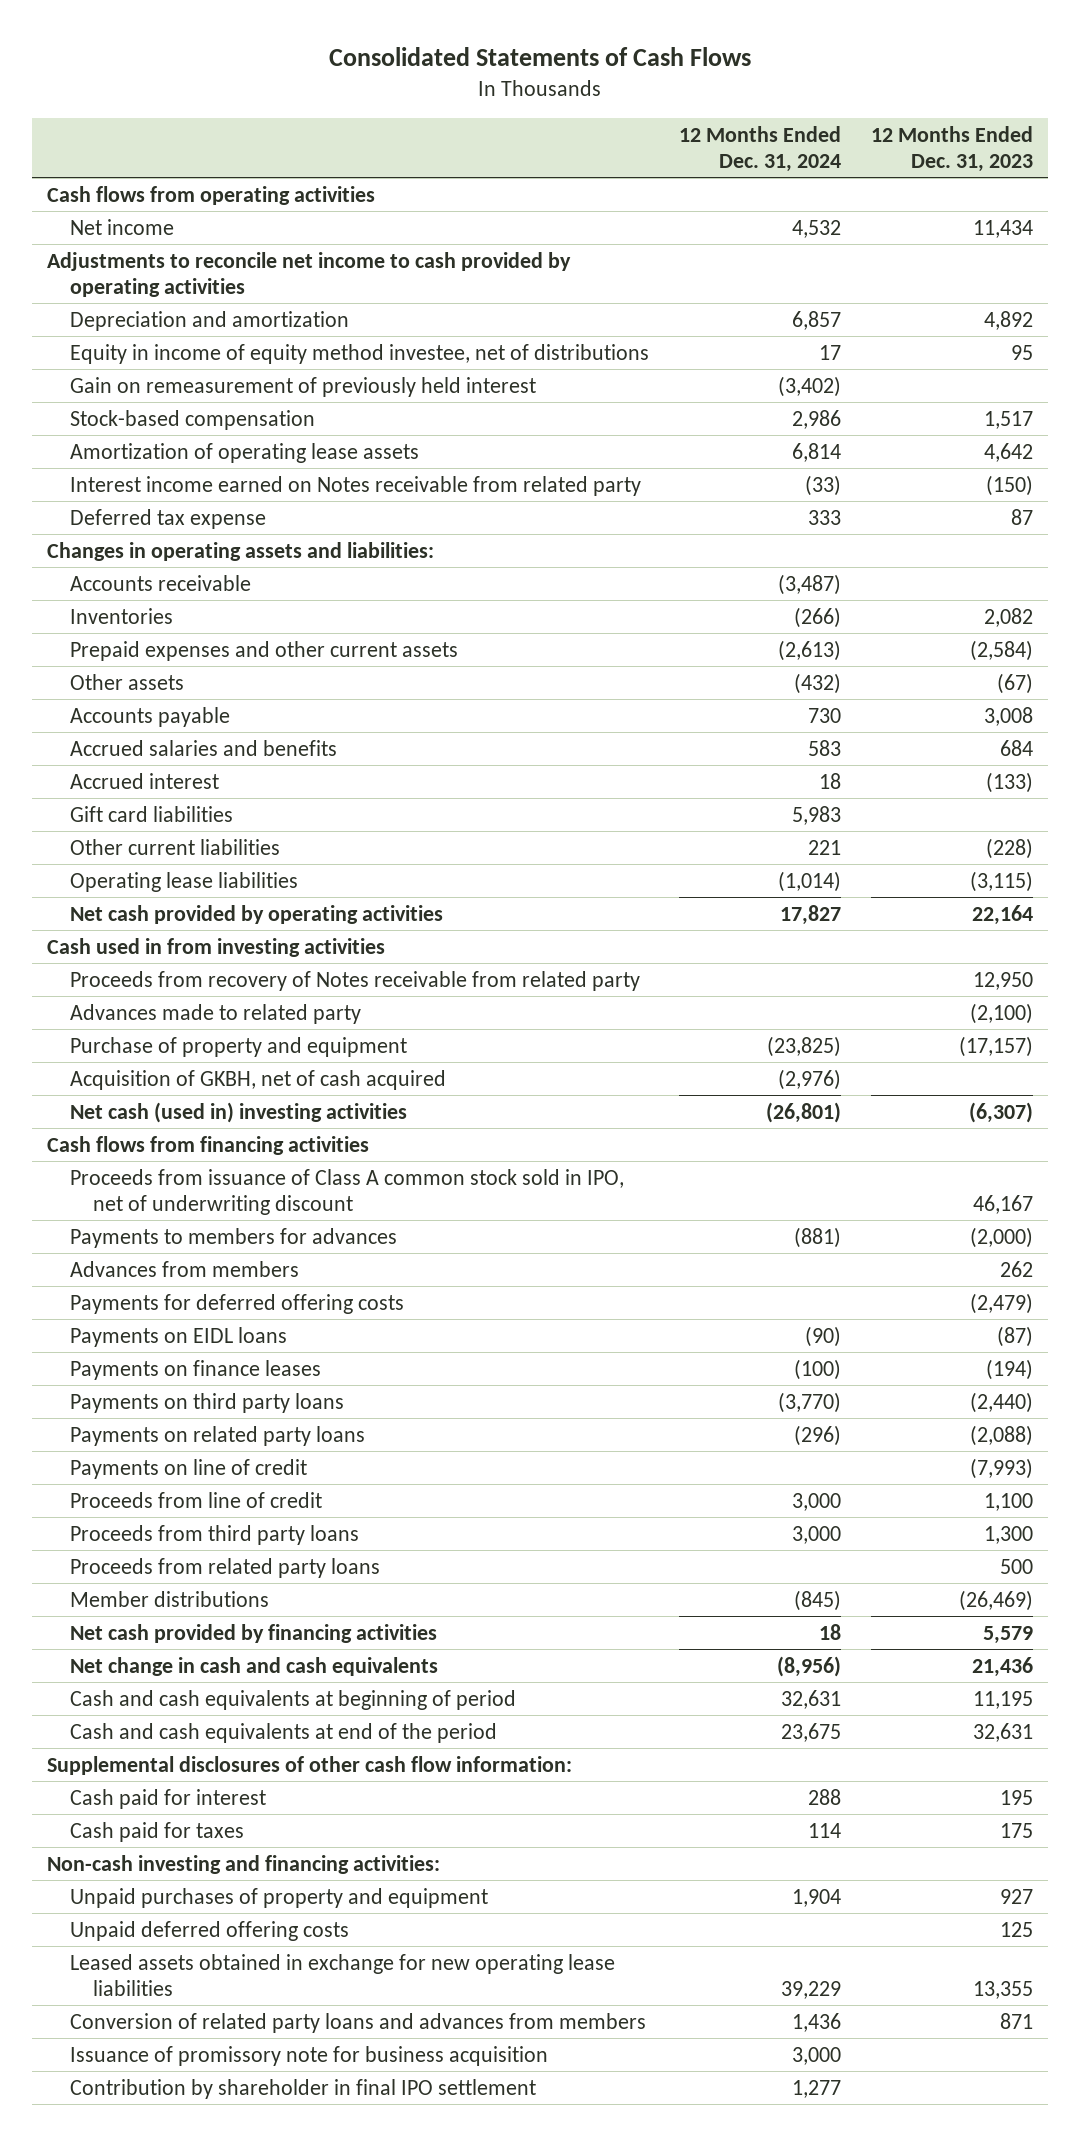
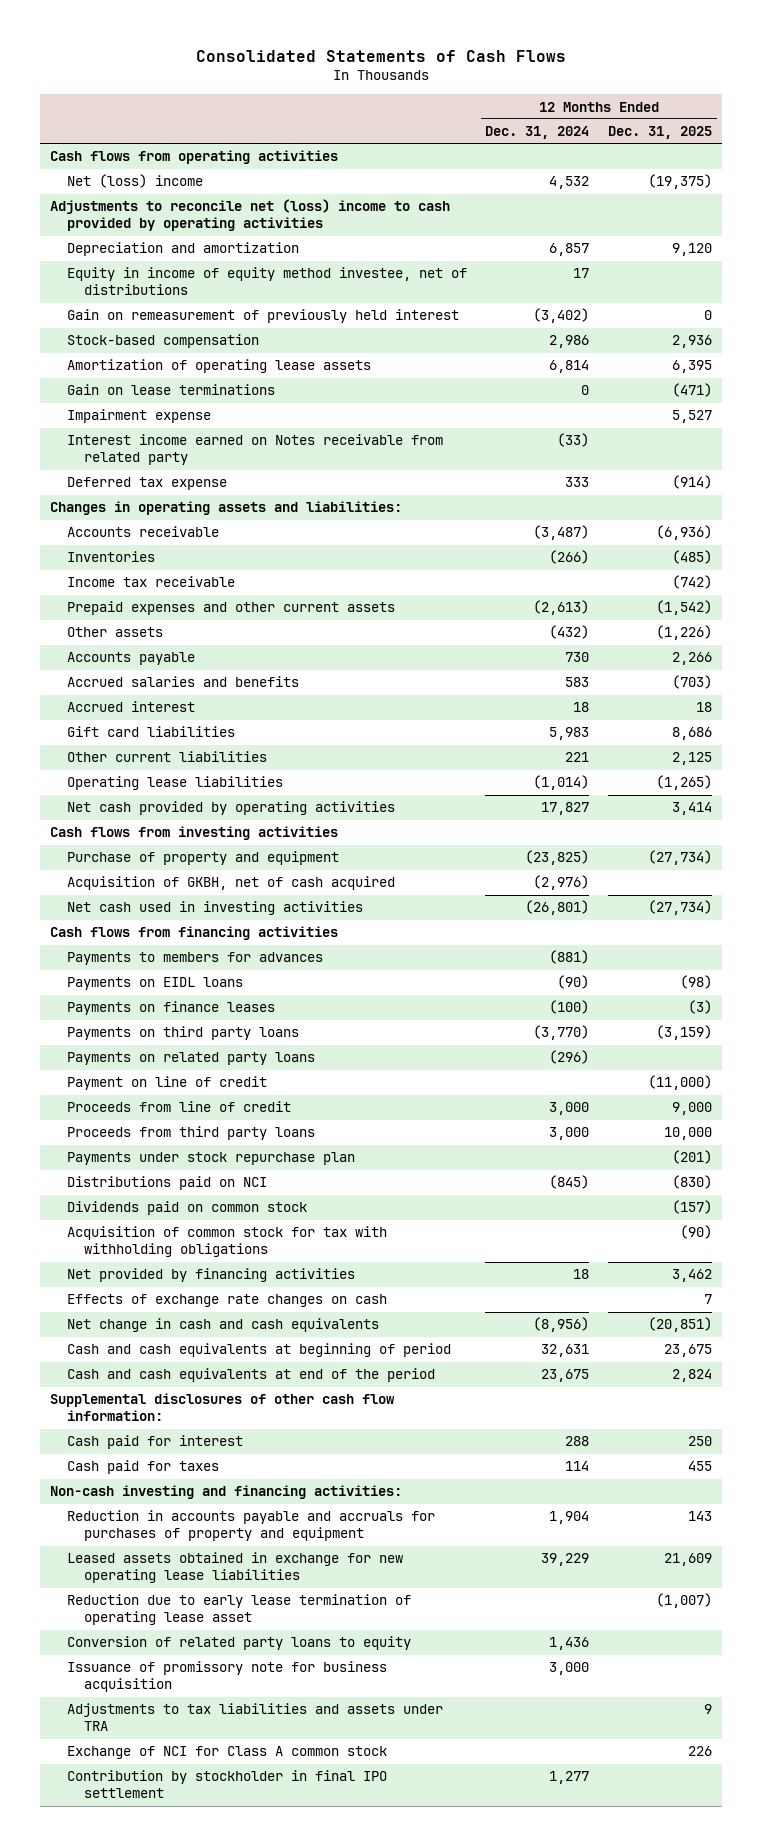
[871,125,1034,172] 12 Months Ended Dec. 31, 2023 -> none
none -> [608,126,713,140] Dec. 31, 2025
[70,218,175,235] Net income -> [66,174,203,189] Net (loss) income
[46,251,571,297] Adjustments to reconcile net income to cash provided by operating activities -> [49,199,450,232] Adjustments to reconcile net (loss) income to cash provided by operating activities
none -> [66,384,275,396] Gain on lease terminations
none -> [66,409,211,424] Impairment expense
none -> [66,576,235,588] Income tax receivable
[70,970,641,991] Proceeds from recovery of Notes receivable from related party -> none
[70,1003,362,1024] Advances made to related party -> none
[46,937,385,957] Cash used in from investing activities -> [49,826,338,841] Cash flows from investing activities
[70,1101,408,1123] Net cash (used in) investing activities -> [66,901,363,916] Net cash used in investing activities
[70,1168,625,1215] Proceeds from issuance of Class A common stock sold in IPO, net of underwriting discount -> none
[70,1260,300,1277] Advances from members -> none
[70,1293,405,1314] Payments for deferred offering costs -> none
[70,1458,308,1479] Payments on line of credit -> [66,1076,267,1091] Payment on line of credit
[70,1557,381,1578] Proceeds from related party loans -> none
none -> [66,1152,355,1166] Payments under stock repurchase plan
[70,1590,270,1607] Member distributions -> [66,1176,267,1191] Distributions paid on NCI
none -> [66,1201,307,1216] Dividends paid on common stock
none -> [66,1226,387,1258] Acquisition of common stock for tax with withholding obligations
[70,1623,438,1643] Net cash provided by financing activities -> [66,1268,355,1283] Net provided by financing activities
none -> [66,1294,387,1308] Effects of exchange rate changes on cash
[70,1920,350,1941] Unpaid deferred offering costs -> none
[70,1887,489,1908] Unpaid purchases of property and equipment -> [66,1510,435,1542] Reduction in accounts payable and accruals for purchases of property and equipment
none -> [66,1594,411,1626] Reduction due to early lease termination of operating lease asset
[70,2012,647,2033] Conversion of related party loans and advances from members -> [66,1636,411,1651] Conversion of related party loans to equity
none -> [66,1703,443,1732] Adjustments to tax liabilities and assets under TRA
none -> [66,1746,387,1760] Exchange of NCI for Class A common stock
[70,2078,537,2099] Contribution by shareholder in final IPO settlement -> [66,1770,387,1799] Contribution by stockholder in final IPO settlement

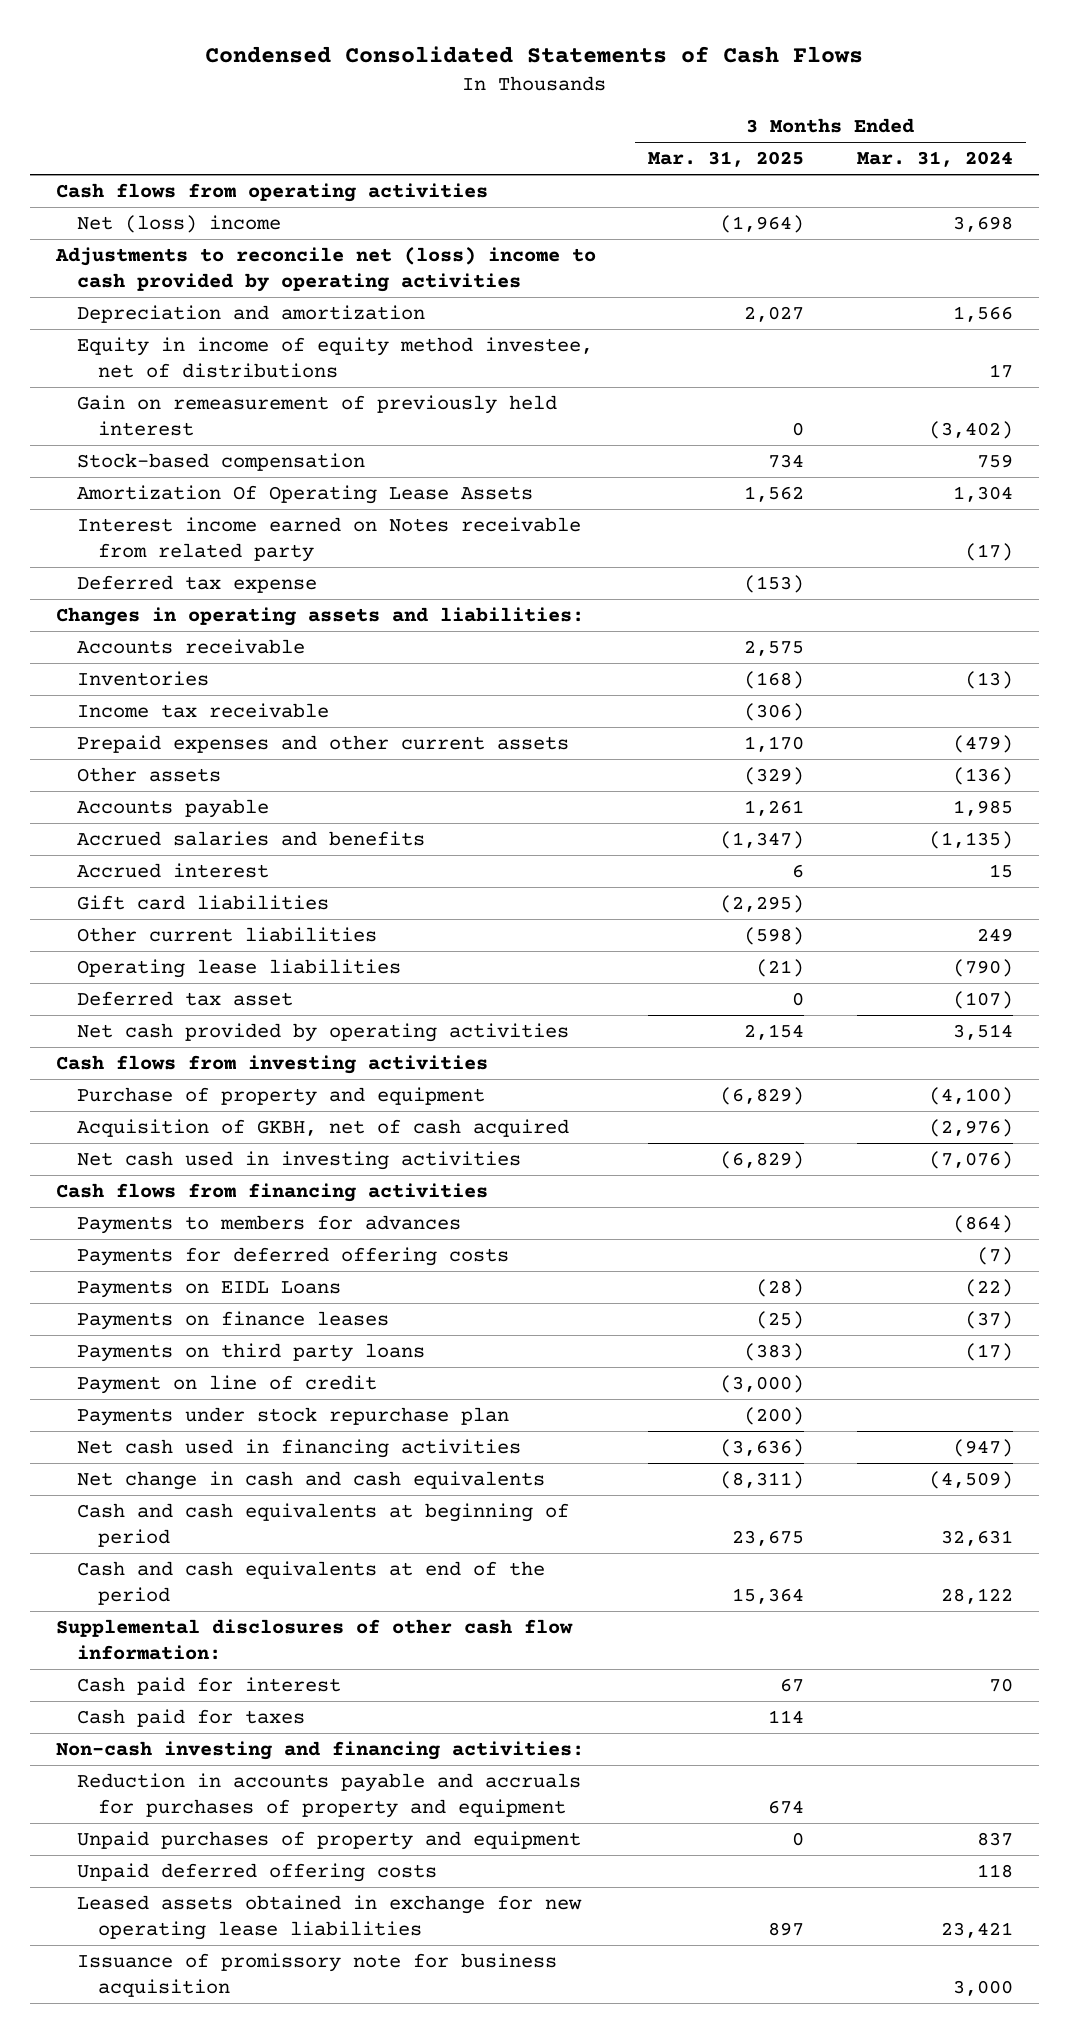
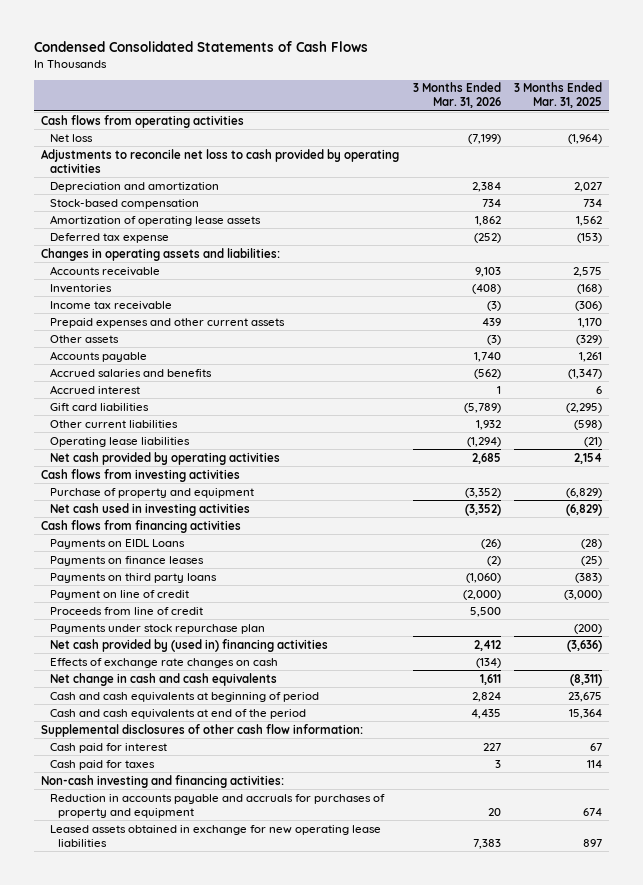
[856,151,1013,168] Mar. 31, 2024 -> none
none -> [412,82,501,109] 3 Months Ended Mar. 31, 2026
[77,214,282,233] Net (loss) income -> [49,133,93,142] Net loss
[55,246,597,293] Adjustments to reconcile net (loss) income to cash provided by operating activities -> [41,148,400,173] Adjustments to reconcile net loss to cash provided by operating activities
[77,336,594,379] Equity in income of equity method investee, net of distributions -> none
[77,394,558,437] Gain on remeasurement of previously held interest -> none
[77,516,582,563] Interest income earned on Notes receivable from related party -> none
[77,484,534,504] Amortization Of Operating Lease Assets -> [49,214,261,226] Amortization of operating lease assets
[77,990,294,1006] Deferred tax asset -> none
[77,1118,570,1137] Acquisition of GKBH, net of cash acquired -> none
[77,1214,462,1234] Payments to members for advances -> none
[77,1246,510,1266] Payments for deferred offering costs -> none
none -> [49,606,203,615] Proceeds from line of credit
[77,1438,522,1458] Net cash used in financing activities -> [49,638,328,652] Net cash provided by (used in) financing activities
none -> [49,657,278,668] Effects of exchange rate changes on cash
[77,1830,582,1850] Unpaid purchases of property and equipment -> none
[77,1862,438,1882] Unpaid deferred offering costs -> none
[77,1952,558,1998] Issuance of promissory note for business acquisition -> none

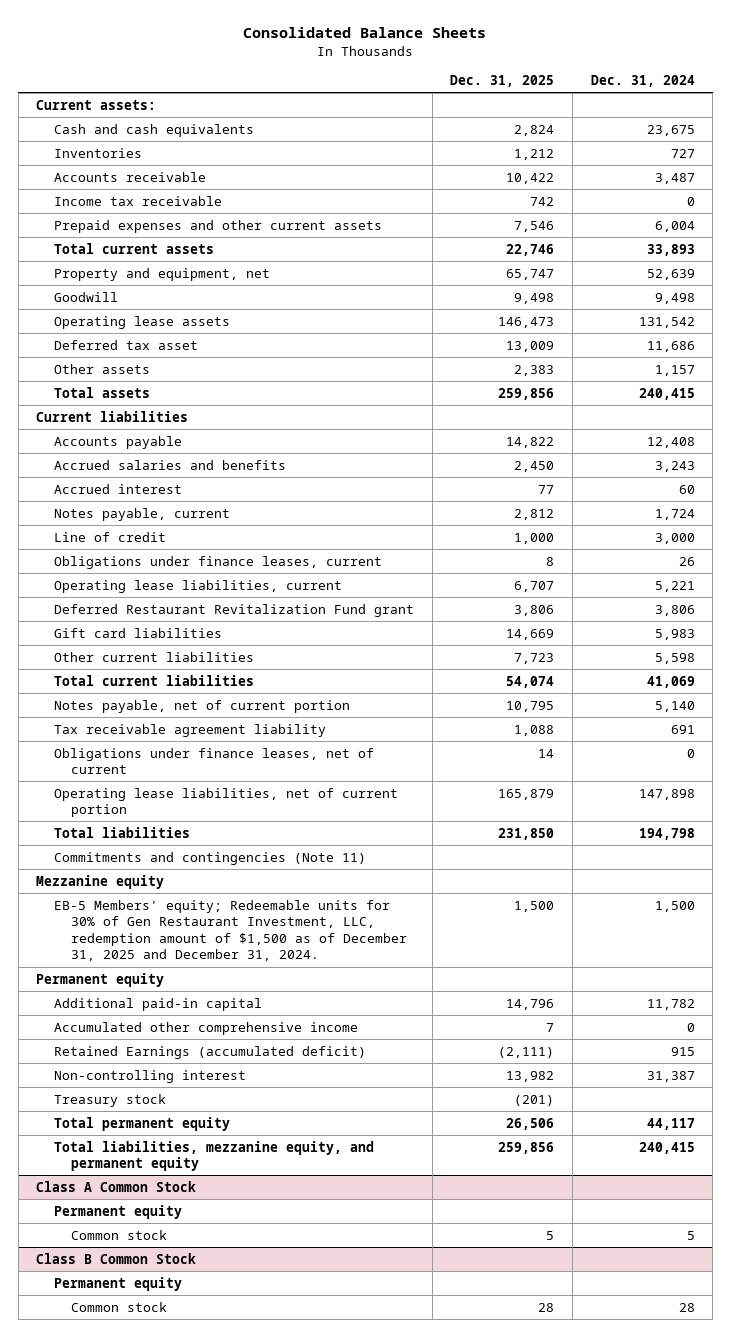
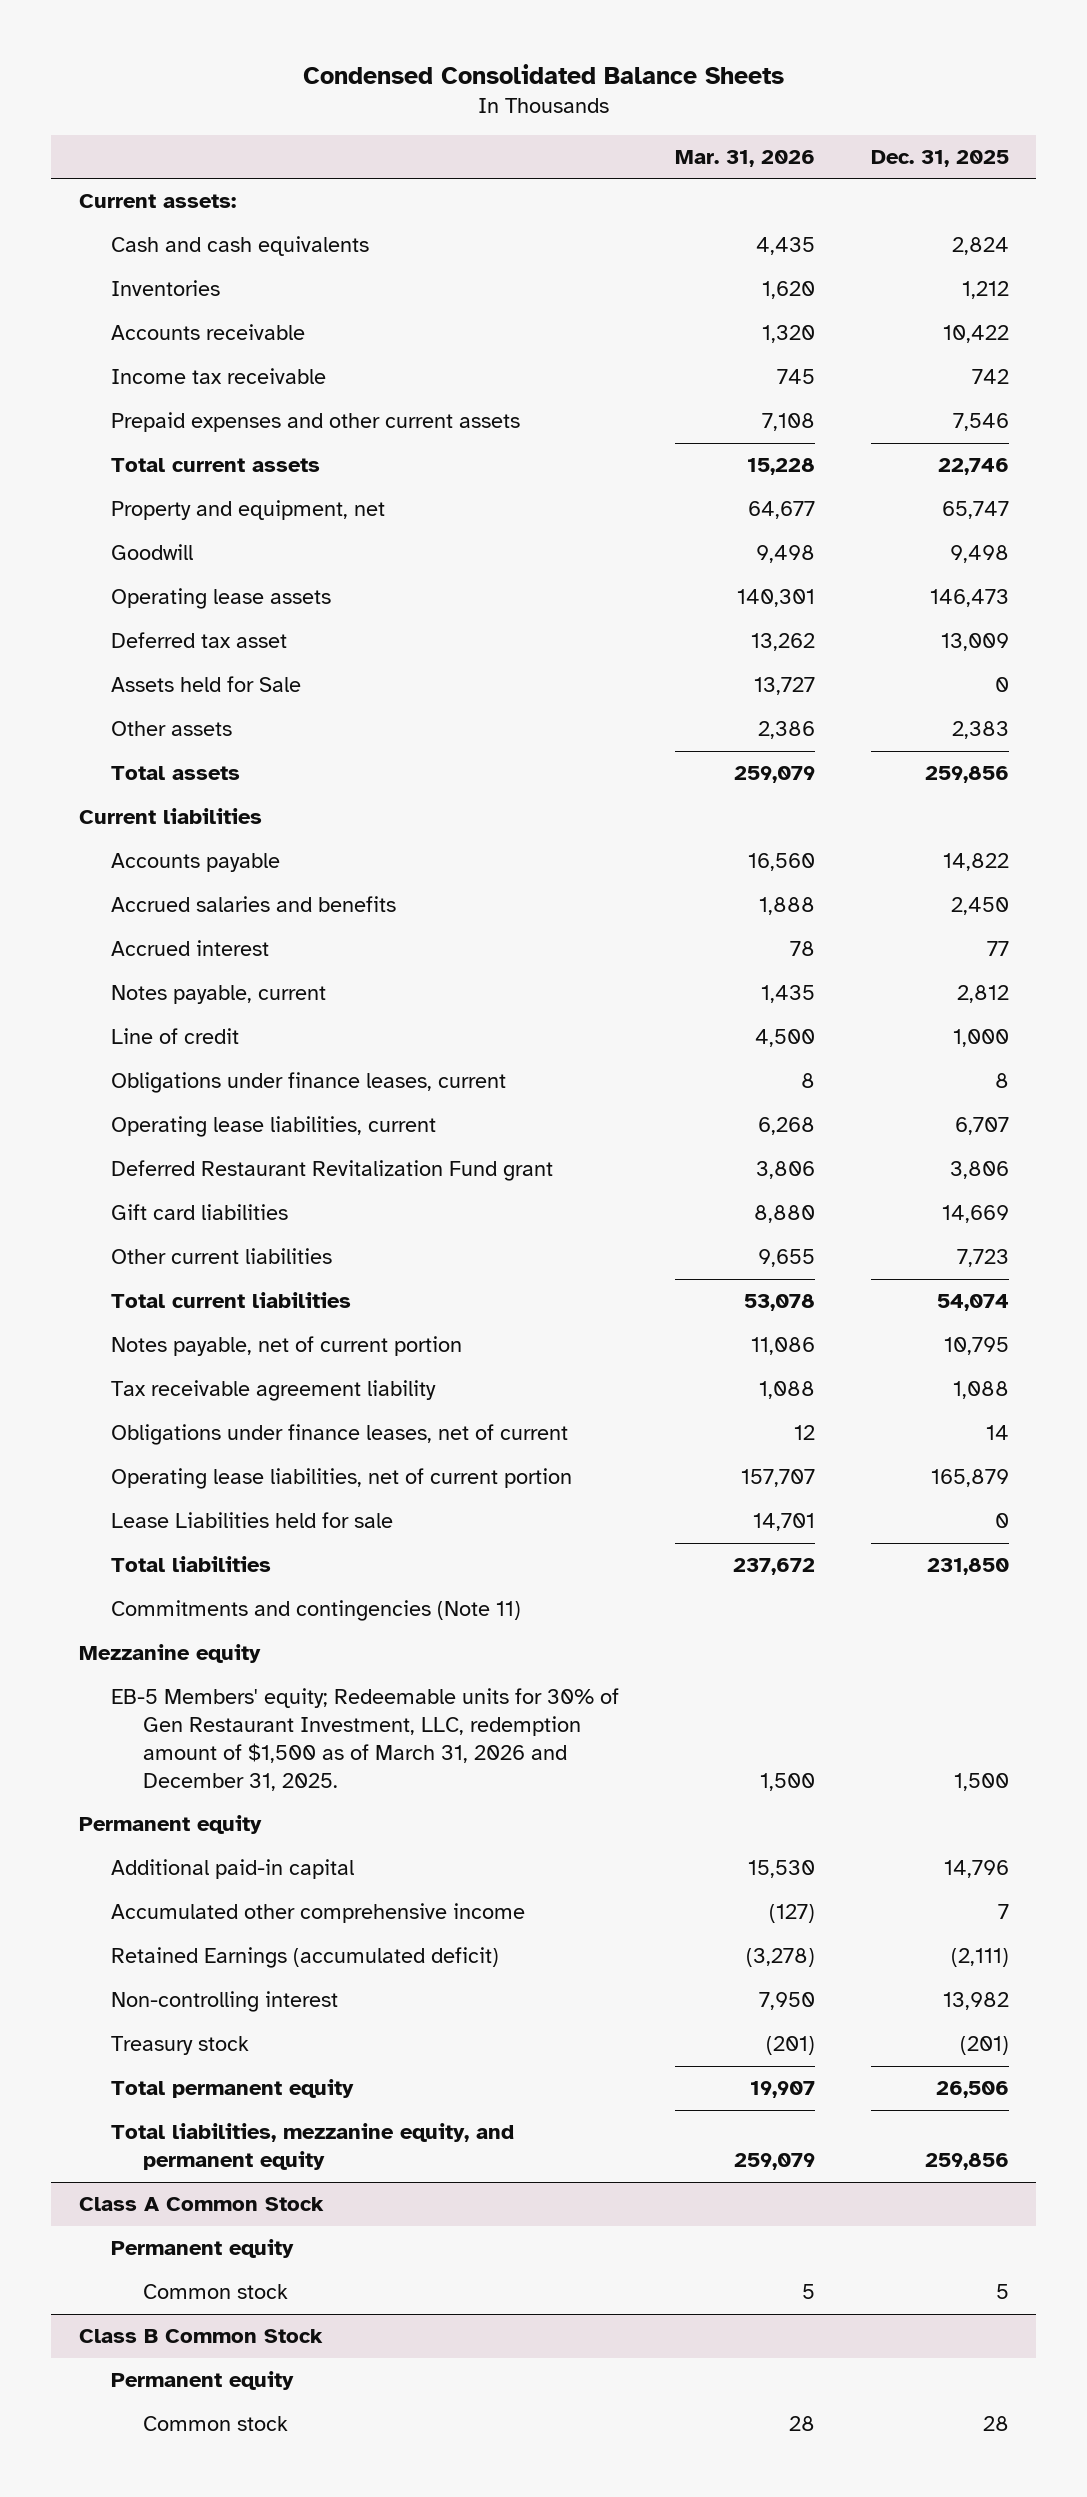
[243,27,487,39] Consolidated Balance Sheets -> [302,64,784,85] Condensed Consolidated Balance Sheets
[590,75,695,88] Dec. 31, 2024 -> none
none -> [674,149,815,167] Mar. 31, 2026
none -> [110,676,301,693] Assets held for Sale
none -> [110,1512,393,1529] Lease Liabilities held for sale
[53,899,408,962] EB-5 Members' equity; Redeemable units for 30% of Gen Restaurant Investment, LLC, redemption amount of $1,500 as of December 31, 2025 and December 31, 2024. -> [110,1688,619,1791] EB-5 Members' equity; Redeemable units for 30% of Gen Restaurant Investment, LLC, redemption amount of $1,500 as of March 31, 2026 and December 31, 2025.

